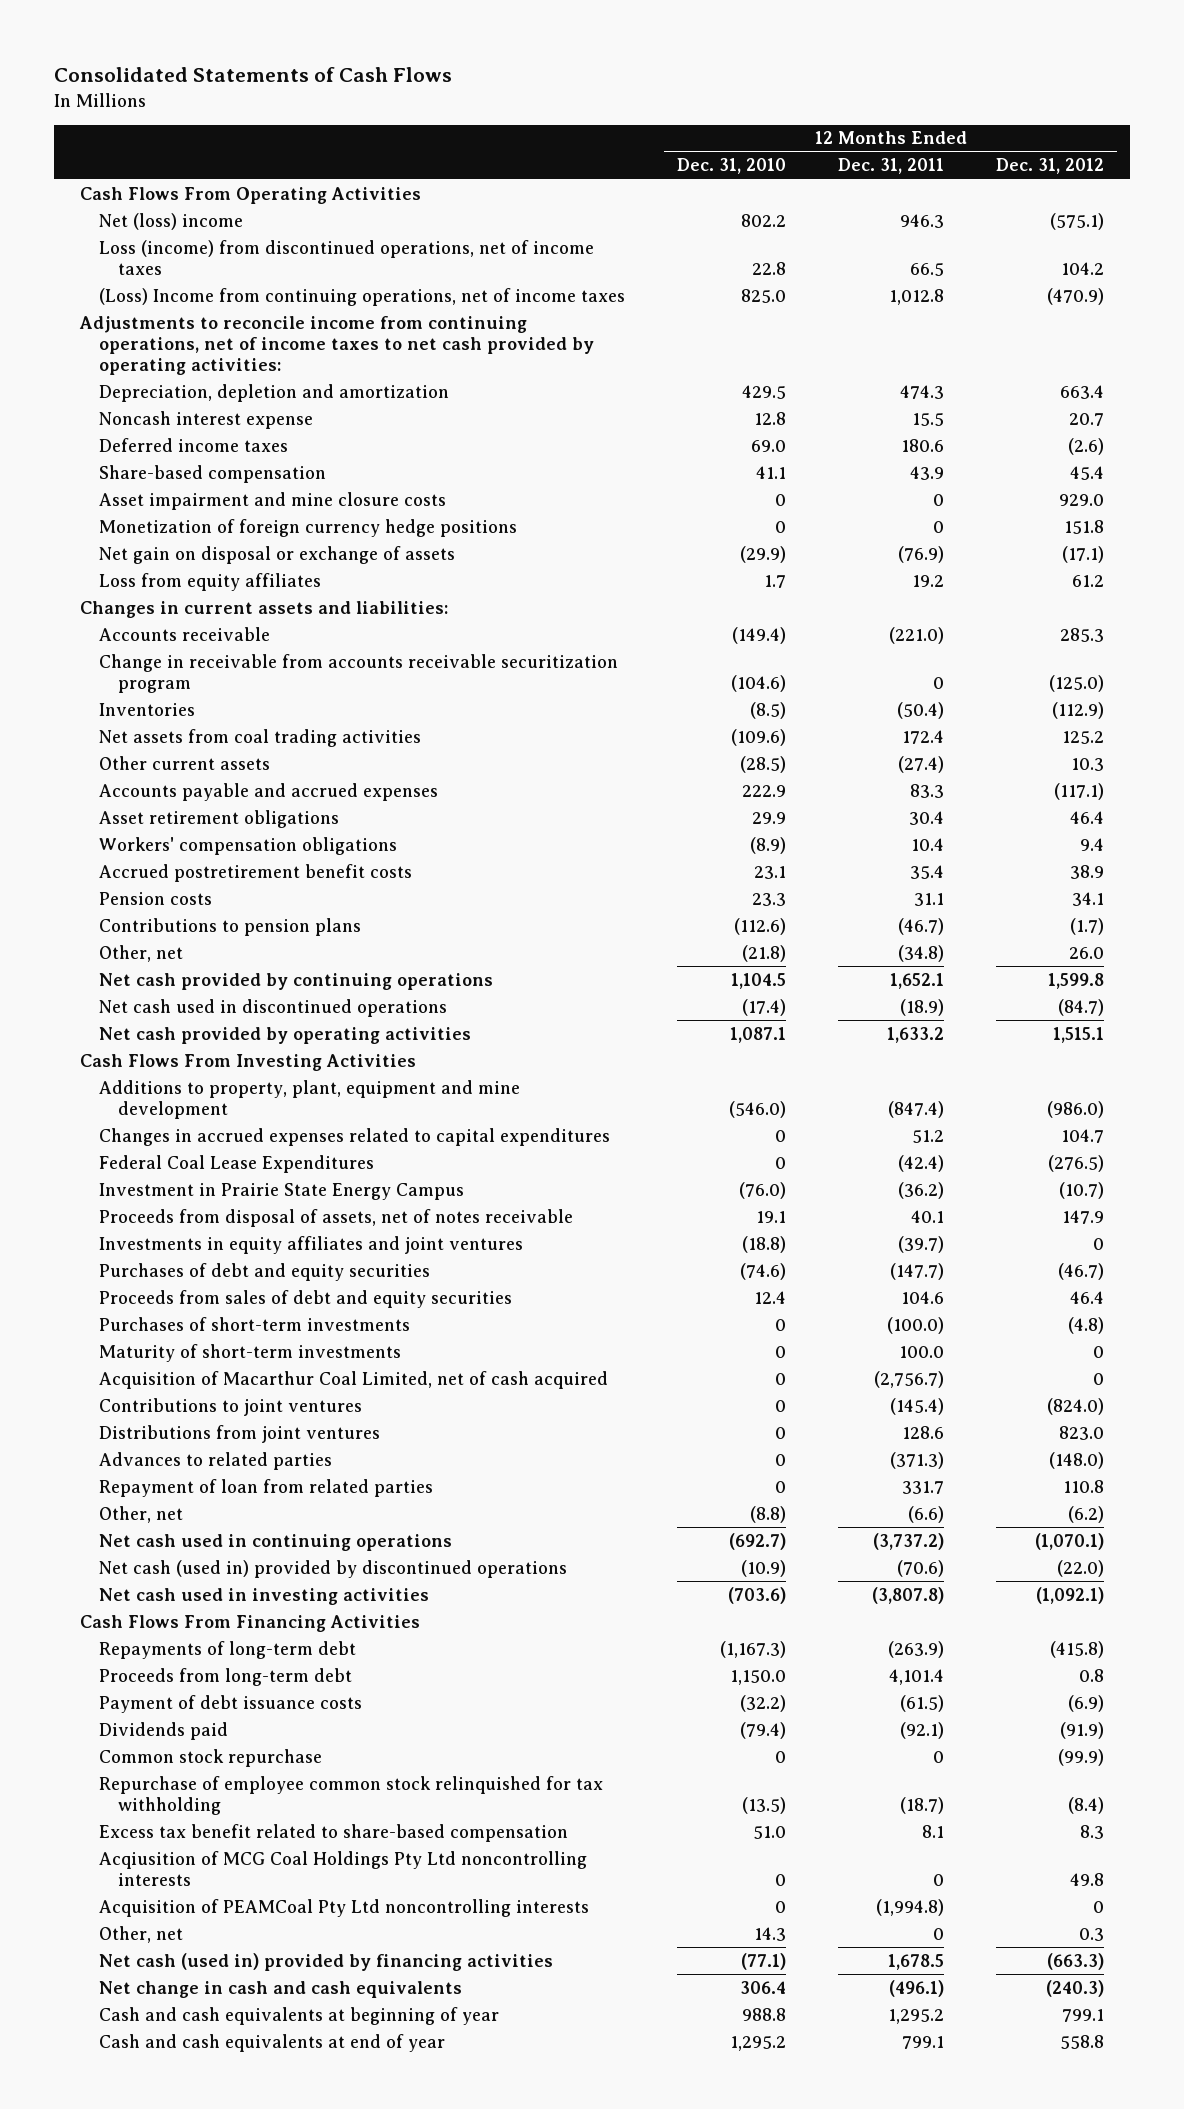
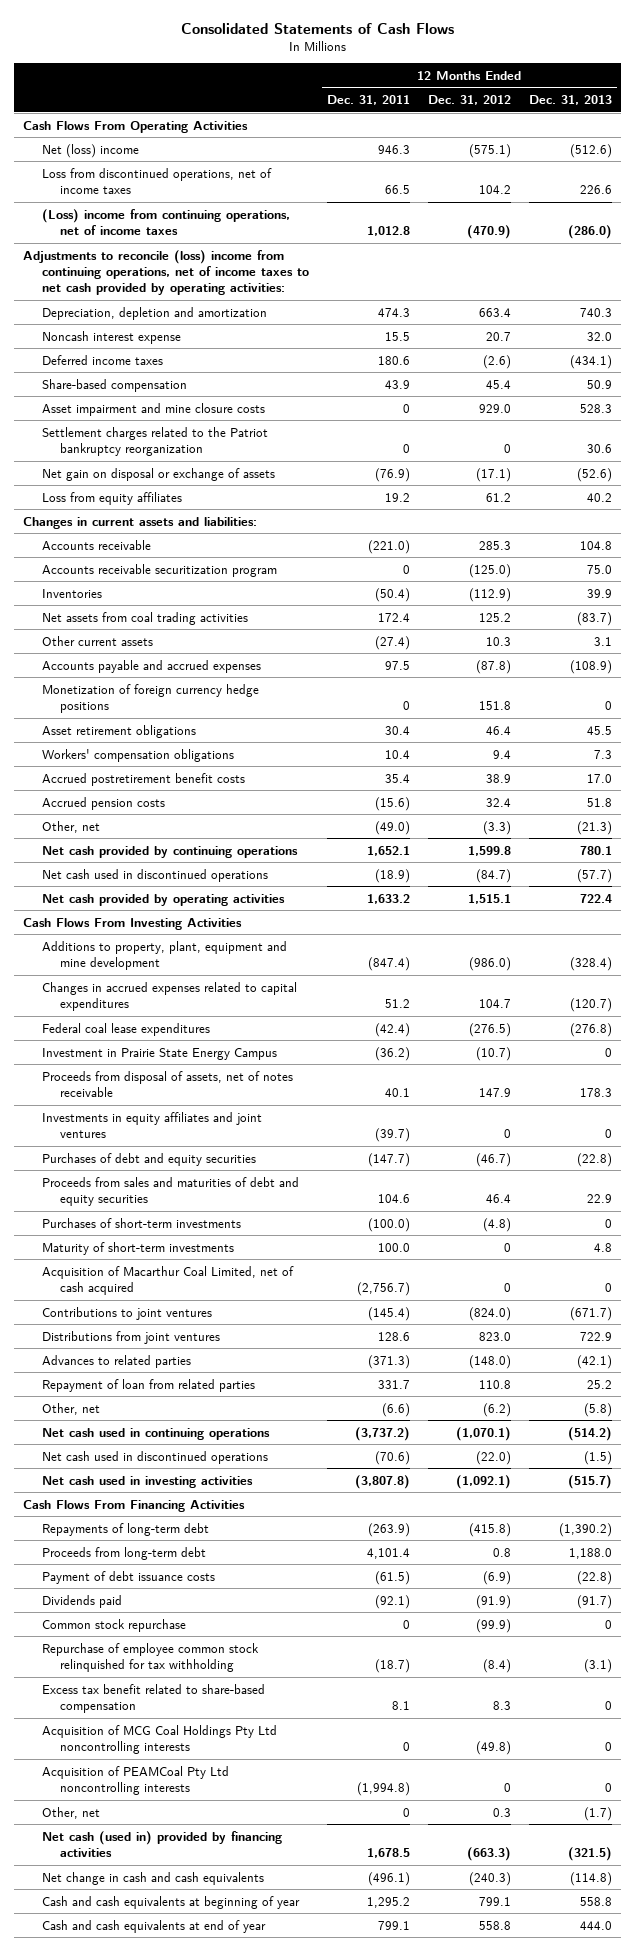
[677,158,787,175] Dec. 31, 2010 -> none
none -> [529,95,613,106] Dec. 31, 2013
[99,239,595,275] Loss (income) from discontinued operations, net of income taxes -> [41,167,272,194] Loss from discontinued operations, net of income taxes
[99,287,626,306] (Loss) Income from continuing operations, net of income taxes -> [41,208,290,235] (Loss) income from continuing operations, net of income taxes
[79,315,595,376] Adjustments to reconcile income from continuing operations, net of income taxes to net cash provided by operating activities: -> [23,249,309,296] Adjustments to reconcile (loss) income from continuing operations, net of income taxes to net cash provided by operating activities:
none -> [41,426,268,456] Settlement charges related to the Patriot bankruptcy reorganization
[99,653,619,693] Change in receivable from accounts receivable securitization program -> [41,563,277,577] Accounts receivable securitization program
[910,783,945,798] 83.3 -> [384,660,410,670] 97.5
[1053,782,1104,800] (117.1) -> [475,659,511,674] (87.8)
[99,518,518,537] Monetization of foreign currency hedge positions -> [41,683,259,713] Monetization of foreign currency hedge positions
[99,917,362,936] Contributions to pension plans -> none
[99,891,213,905] Pension costs -> [41,796,165,810] Accrued pension costs
[914,892,945,906] 31.1 -> [374,796,410,811] (15.6)
[1071,891,1104,906] 34.1 -> [485,797,511,807] 32.4
[898,944,945,962] (34.8) -> [374,820,410,835] (49.0)
[1068,946,1104,959] 26.0 -> [482,820,511,835] (3.3)
[99,1154,375,1173] Federal Coal Lease Expenditures -> [41,1022,210,1036] Federal coal lease expenditures
[99,1289,513,1308] Proceeds from sales of debt and equity securities -> [41,1176,299,1206] Proceeds from sales and maturities of debt and equity securities
[99,1559,568,1578] Net cash (used in) provided by discontinued operations -> [41,1450,268,1464] Net cash used in discontinued operations
[99,1850,588,1886] Acqiusition of MCG Coal Holdings Pty Ltd noncontrolling interests -> [41,1724,277,1754] Acquisition of MCG Coal Holdings Pty Ltd noncontrolling interests
[1069,1872,1104,1886] 49.8 -> [475,1740,511,1755] (49.8)

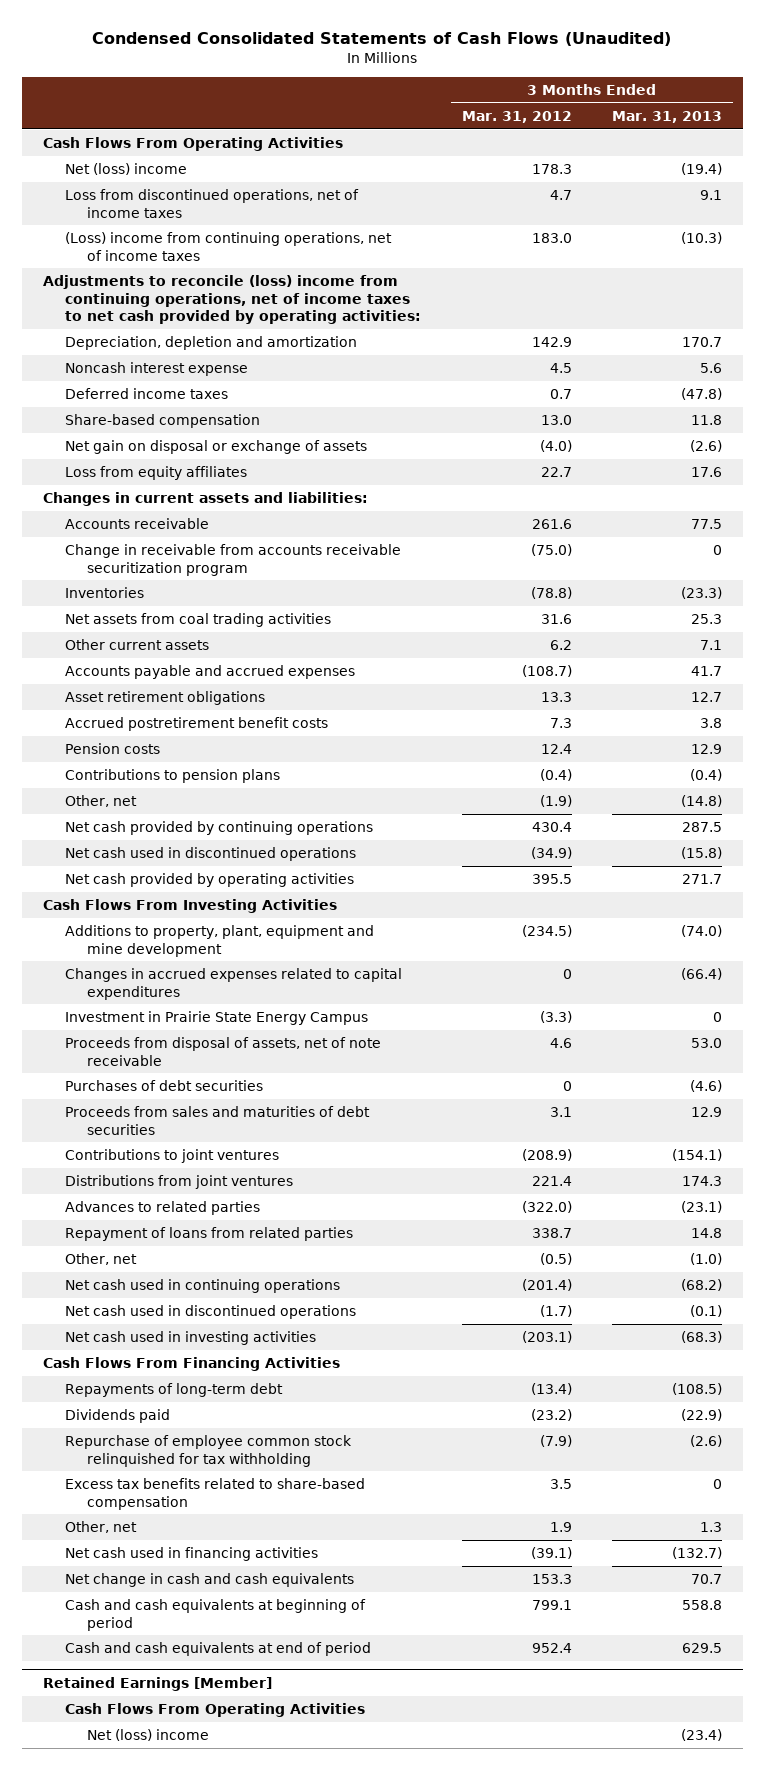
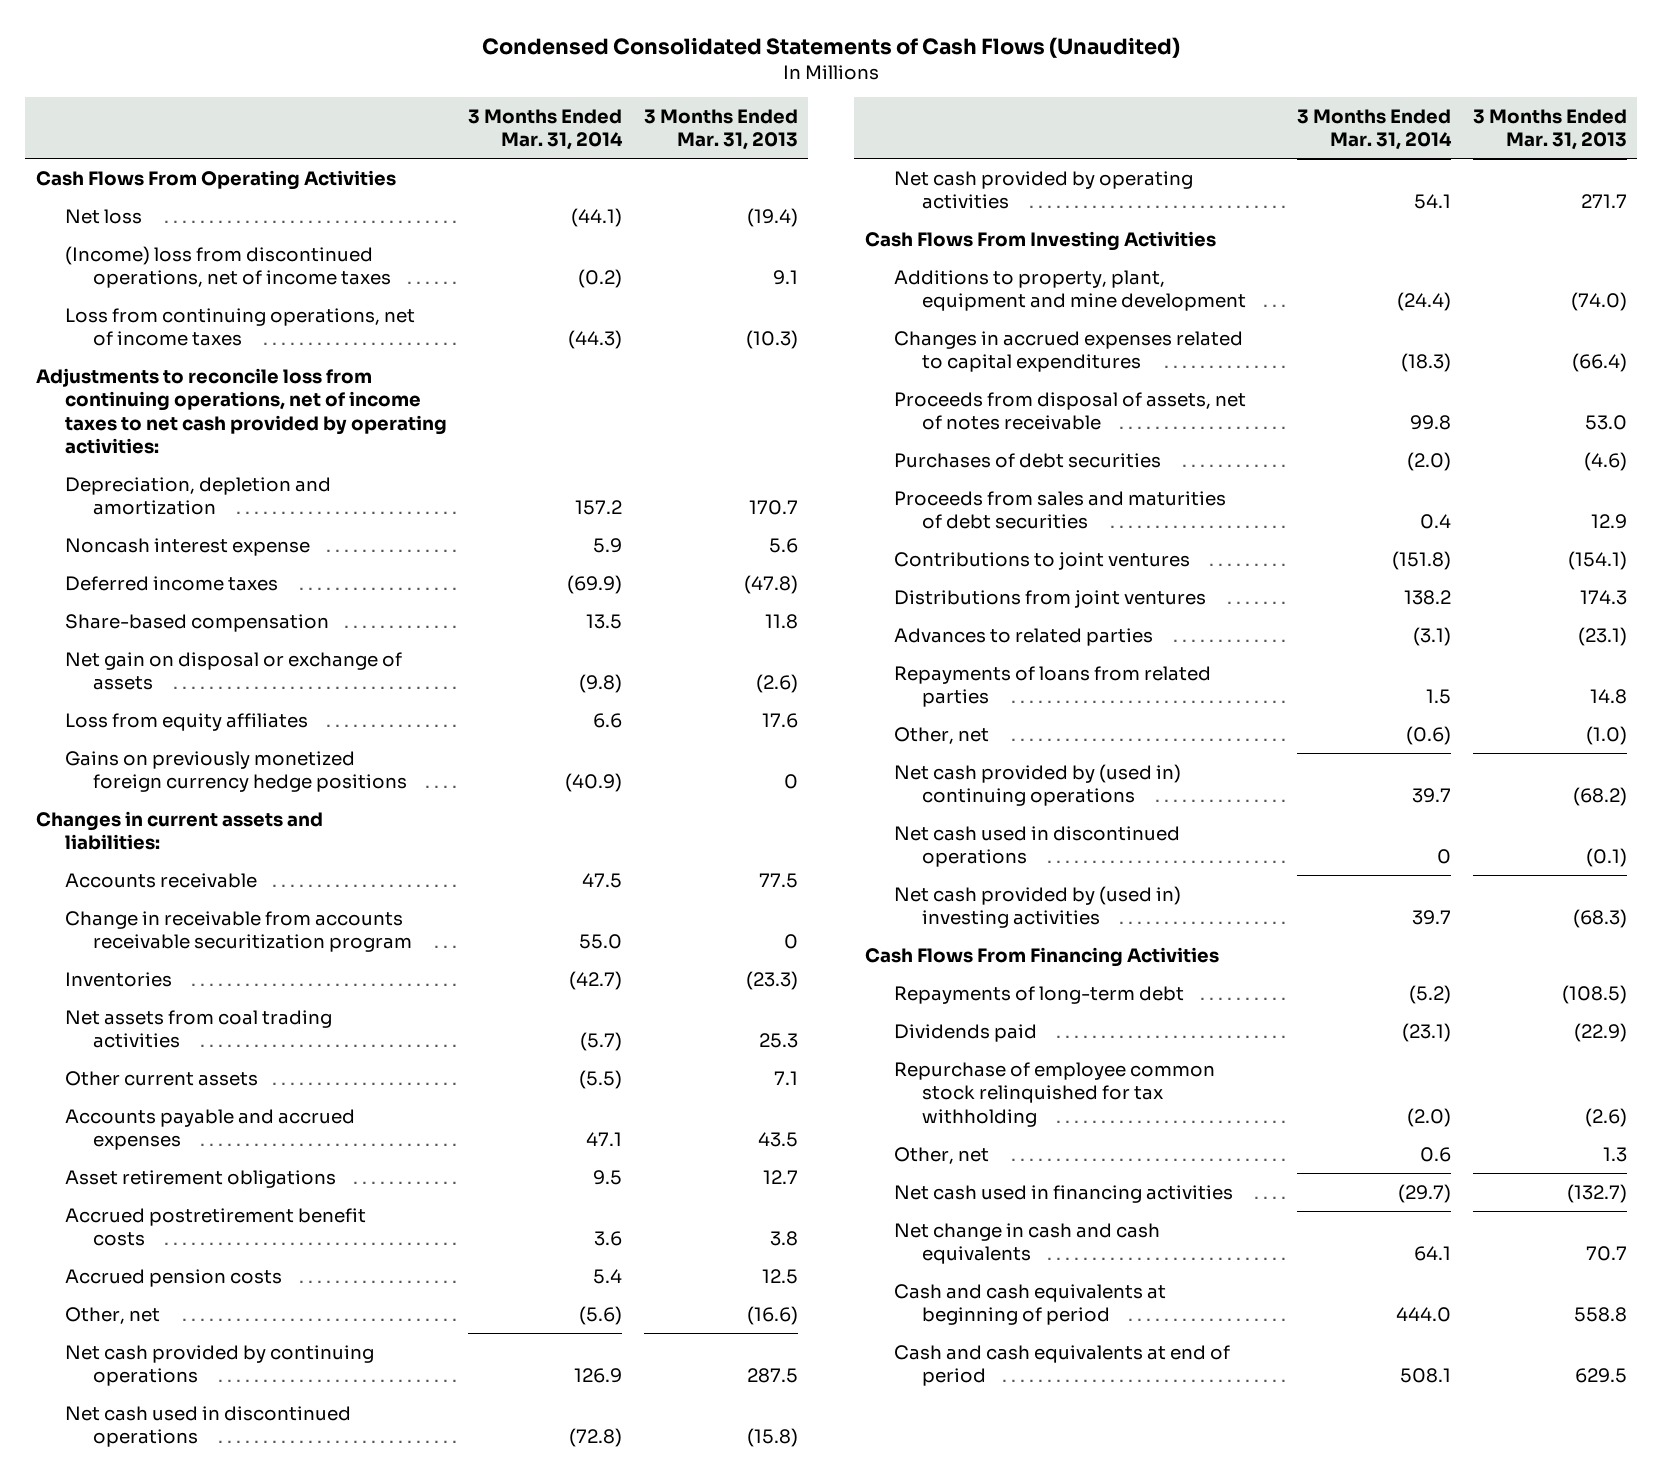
[461,110,572,123] Mar. 31, 2012 -> none
none -> [468,108,624,151] 3 Months Ended Mar. 31, 2014
[64,163,187,176] Net (loss) income -> [64,208,142,224] Net loss
[64,189,359,218] Loss from discontinued operations, net of income taxes -> [64,245,392,289] (Income) loss from discontinued operations, net of income taxes
[64,232,392,261] (Loss) income from continuing operations, net of income taxes -> [64,307,415,347] Loss from continuing operations, net of income taxes
[42,275,421,325] Adjustments to reconcile (loss) income from continuing operations, net of income taxes to net cash provided by operating activities: -> [36,367,447,455] Adjustments to reconcile loss from continuing operations, net of income taxes to net cash provided by operating activities:
none -> [64,750,408,793] Gains on previously monetized foreign currency hedge positions
[691,666,723,677] 41.7 -> [757,1132,798,1148] 43.5
[64,769,280,784] Contributions to pension plans -> none
[64,743,160,755] Pension costs -> [64,1268,282,1287] Accrued pension costs
[691,744,723,755] 12.9 -> [761,1268,798,1284] 12.5
[681,795,723,808] (14.8) -> [746,1305,798,1325] (16.6)
[64,1011,368,1026] Investment in Prairie State Energy Campus -> none
[64,1037,381,1066] Proceeds from disposal of assets, net of note receivable -> [893,391,1246,431] Proceeds from disposal of assets, net of notes receivable
[64,1227,353,1242] Repayment of loans from related parties -> [893,665,1211,708] Repayments of loans from related parties
[64,1279,340,1294] Net cash used in continuing operations -> [893,763,1181,807] Net cash provided by (used in) continuing operations
[64,1331,316,1346] Net cash used in investing activities -> [893,885,1181,929] Net cash provided by (used in) investing activities
[64,1478,365,1510] Excess tax benefits related to share-based compensation -> none
[42,1676,272,1691] Retained Earnings [Member] -> none
[64,1703,365,1718] Cash Flows From Operating Activities -> none
[86,1729,209,1742] Net (loss) income -> none

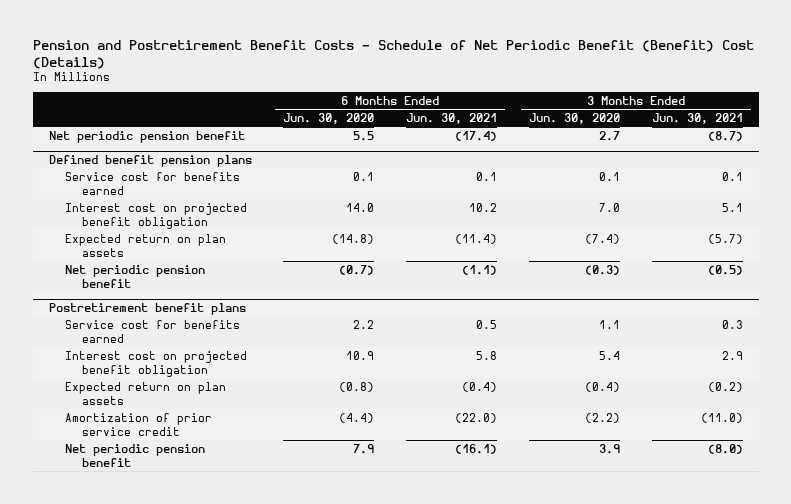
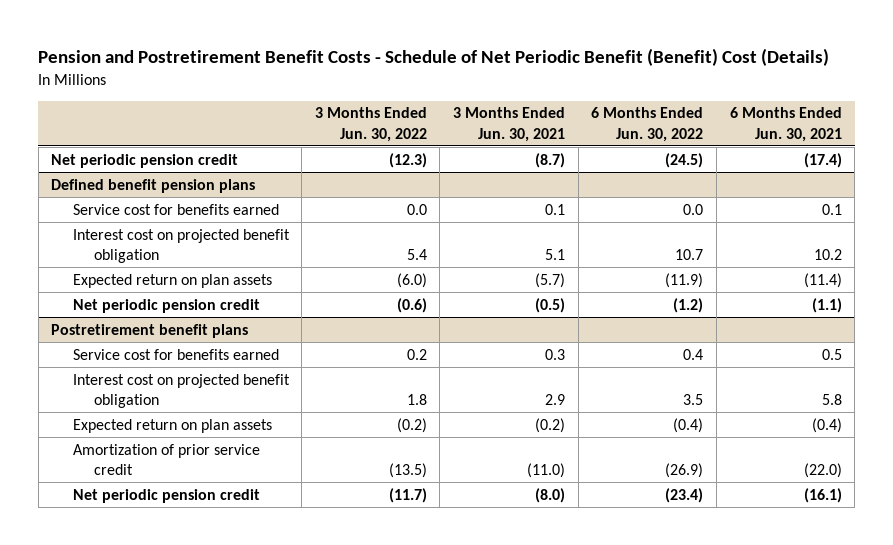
[283,113,375,125] Jun. 30, 2020 -> none
[529,113,621,125] Jun. 30, 2020 -> none
none -> [314,107,427,142] 3 Months Ended Jun. 30, 2022
none -> [591,107,704,142] 6 Months Ended Jun. 30, 2022
[48,130,245,143] Net periodic pension benefit -> [51,153,239,168] Net periodic pension credit
[65,264,206,288] Net periodic pension benefit -> [72,298,260,313] Net periodic pension credit
[65,443,206,467] Net periodic pension benefit -> [72,488,260,503] Net periodic pension credit

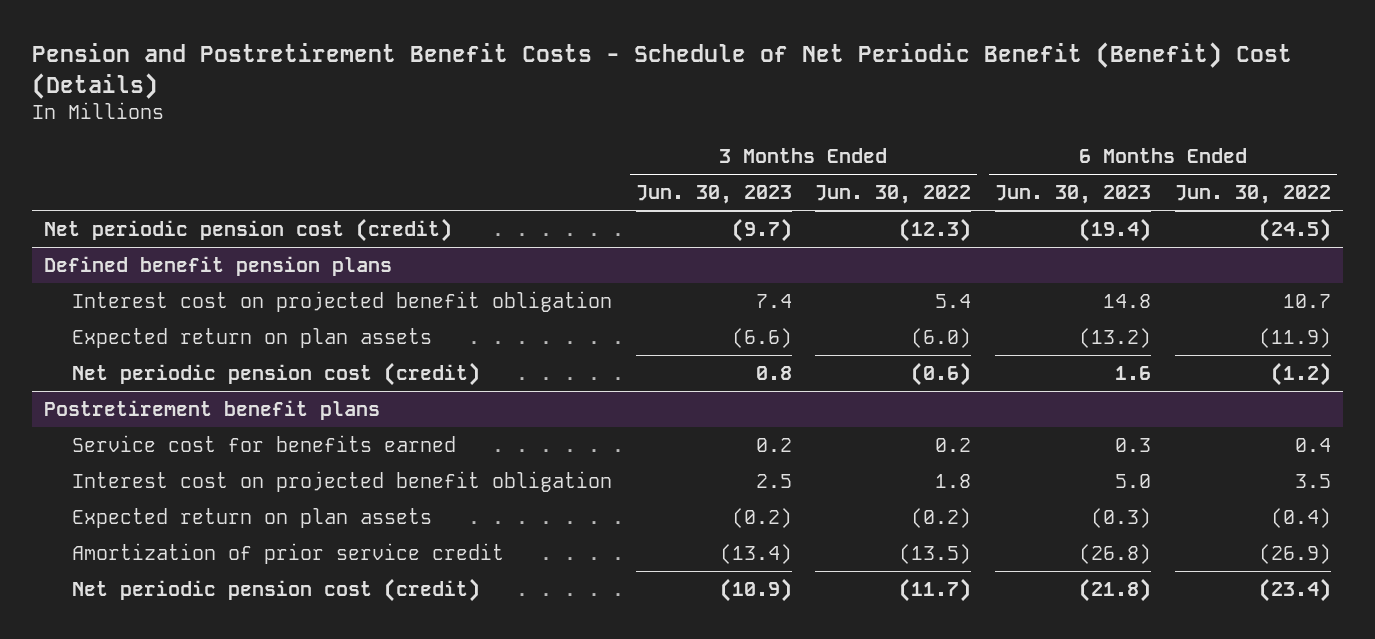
[453,107,566,142] 3 Months Ended Jun. 30, 2021 -> none
[729,107,842,142] 6 Months Ended Jun. 30, 2021 -> none
none -> [635,185,792,205] Jun. 30, 2023
none -> [995,185,1152,205] Jun. 30, 2023
[51,153,239,168] Net periodic pension credit -> [43,217,452,242] Net periodic pension cost (credit)
[72,203,279,215] Service cost for benefits earned -> none
[72,298,260,313] Net periodic pension credit -> [71,361,480,386] Net periodic pension cost (credit)
[72,488,260,503] Net periodic pension credit -> [71,577,480,602] Net periodic pension cost (credit)

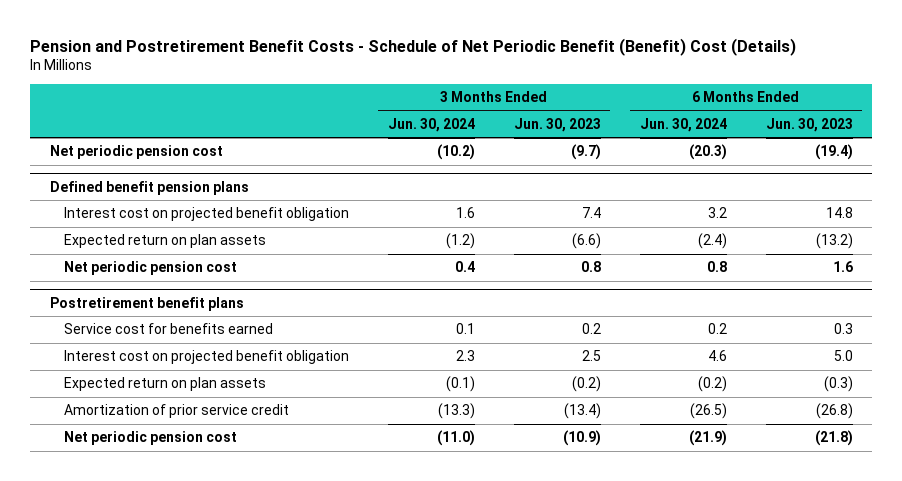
[815,185,972,205] Jun. 30, 2022 -> none
[1174,185,1331,205] Jun. 30, 2022 -> none
none -> [387,117,475,132] Jun. 30, 2024
none -> [639,117,727,132] Jun. 30, 2024
[43,217,452,242] Net periodic pension cost (credit) -> [49,145,223,160] Net periodic pension cost
[71,361,480,386] Net periodic pension cost (credit) -> [63,261,237,276] Net periodic pension cost
[71,577,480,602] Net periodic pension cost (credit) -> [63,431,237,446] Net periodic pension cost

